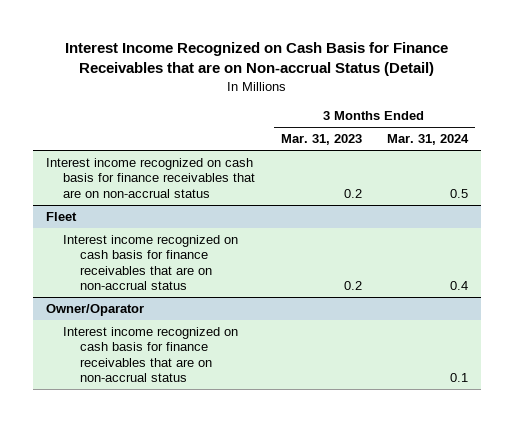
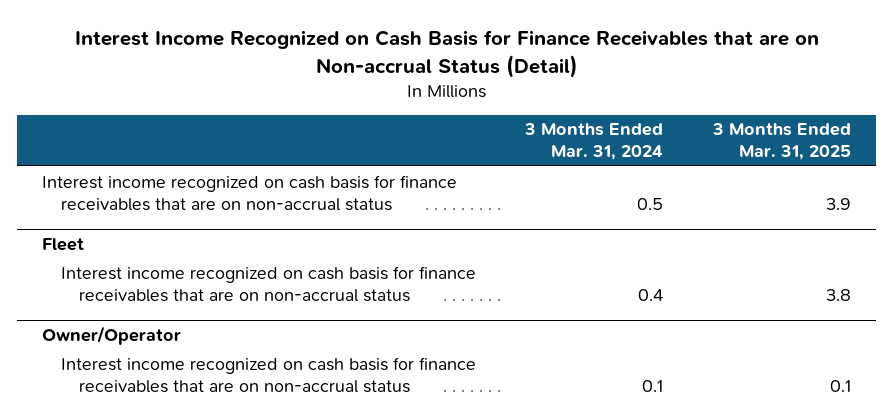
[280,134,362,146] Mar. 31, 2023 -> none
none -> [712,123,852,161] 3 Months Ended Mar. 31, 2025
[45,304,144,317] Owner/Oparator -> [41,325,181,345] Owner/Operator

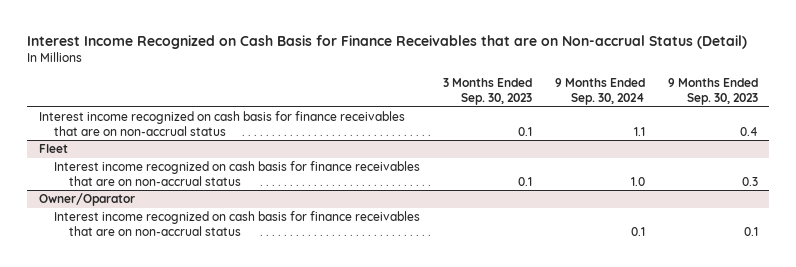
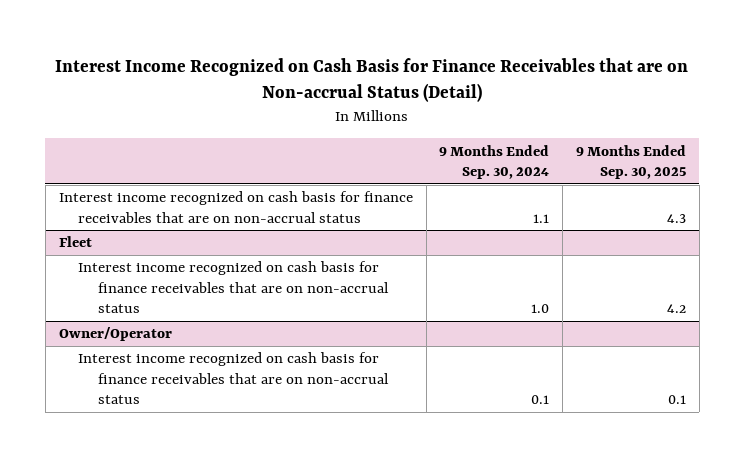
[442,78,532,106] 3 Months Ended Sep. 30, 2023 -> none
[667,78,758,106] 9 Months Ended Sep. 30, 2023 -> none
none -> [576,144,687,180] 9 Months Ended Sep. 30, 2025
[38,193,135,207] Owner/Oparator -> [58,327,172,342] Owner/Operator

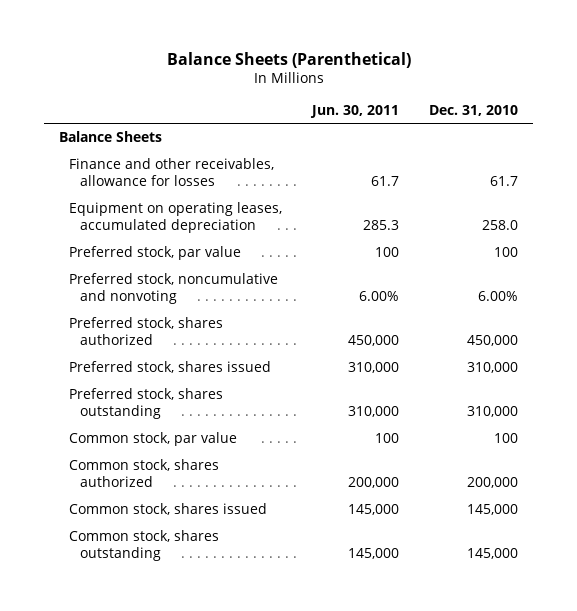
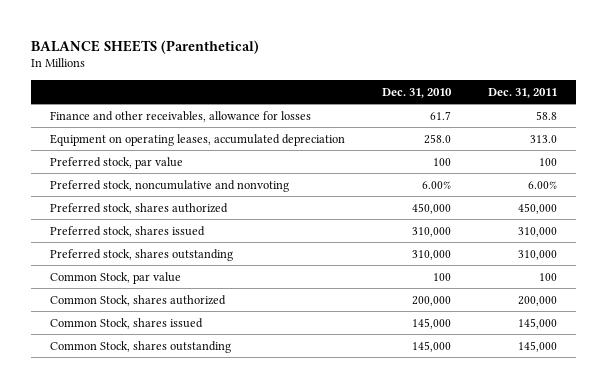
[166,51,411,68] Balance Sheets (Parenthetical) -> [31,39,260,54] BALANCE SHEETS (Parenthetical)
[310,104,400,118] Jun. 30, 2011 -> none
none -> [488,87,558,98] Dec. 31, 2011
[58,131,162,143] Balance Sheets -> none
[69,432,238,447] Common stock, par value -> [49,271,181,284] Common Stock, par value
[69,459,220,488] Common stock, shares authorized -> [49,294,226,306] Common Stock, shares authorized
[69,503,268,516] Common stock, shares issued -> [49,317,203,329] Common Stock, shares issued
[69,530,220,562] Common stock, shares outstanding -> [49,340,231,353] Common Stock, shares outstanding

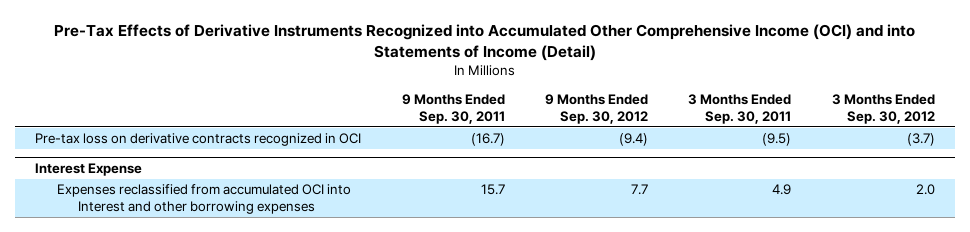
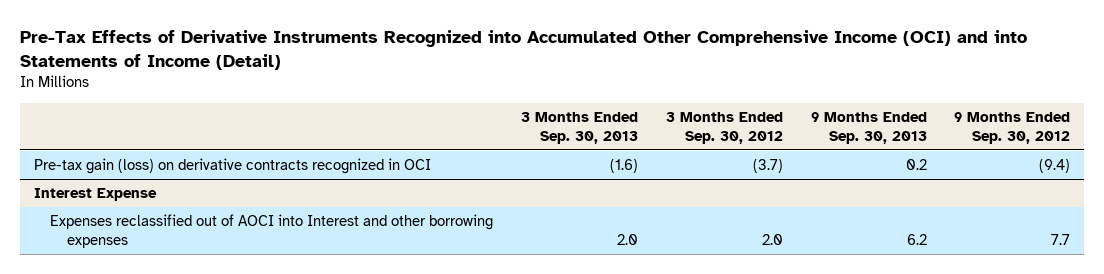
[401,94,505,124] 9 Months Ended Sep. 30, 2011 -> none
[688,94,792,124] 3 Months Ended Sep. 30, 2011 -> none
none -> [521,111,639,144] 3 Months Ended Sep. 30, 2013
none -> [810,111,927,144] 9 Months Ended Sep. 30, 2013
[35,133,362,147] Pre-tax loss on derivative contracts recognized in OCI -> [33,158,431,175] Pre-tax gain (loss) on derivative contracts recognized in OCI
[56,184,351,215] Expenses reclassified from accumulated OCI into Interest and other borrowing expenses -> [50,214,494,249] Expenses reclassified out of AOCI into Interest and other borrowing expenses

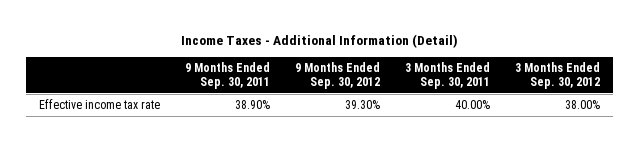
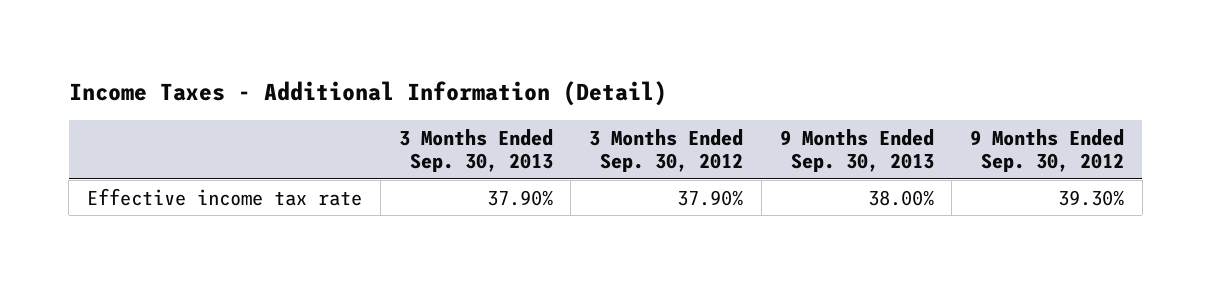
[185,61,271,90] 9 Months Ended Sep. 30, 2011 -> none
[405,61,491,90] 3 Months Ended Sep. 30, 2011 -> none
none -> [398,128,553,173] 3 Months Ended Sep. 30, 2013
none -> [779,128,934,173] 9 Months Ended Sep. 30, 2013
[565,100,601,110] 38.00% -> [677,189,744,206] 37.90%

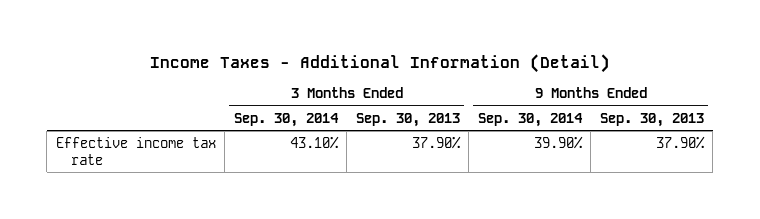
[589,128,744,173] 3 Months Ended Sep. 30, 2012 -> none
[970,128,1125,173] 9 Months Ended Sep. 30, 2012 -> none
none -> [233,112,339,127] Sep. 30, 2014
none -> [477,112,583,127] Sep. 30, 2014
[867,189,934,206] 38.00% -> [655,136,705,150] 37.90%

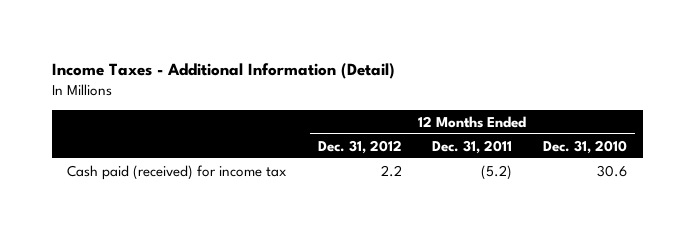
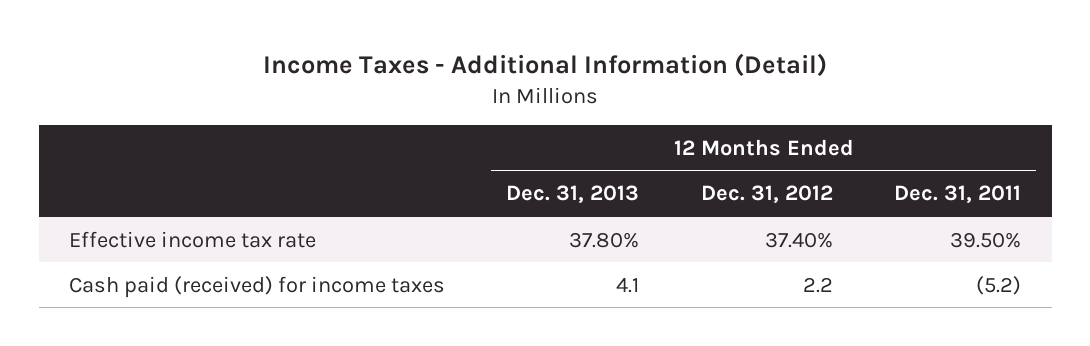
[543,139,628,154] Dec. 31, 2010 -> none
none -> [506,185,640,204] Dec. 31, 2013
none -> [69,230,317,248] Effective income tax rate
[66,164,287,180] Cash paid (received) for income tax -> [69,275,446,298] Cash paid (received) for income taxes

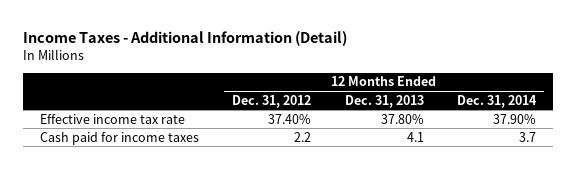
[894,185,1022,204] Dec. 31, 2011 -> none
none -> [456,94,537,108] Dec. 31, 2014
[69,275,446,298] Cash paid (received) for income taxes -> [39,131,199,145] Cash paid for income taxes

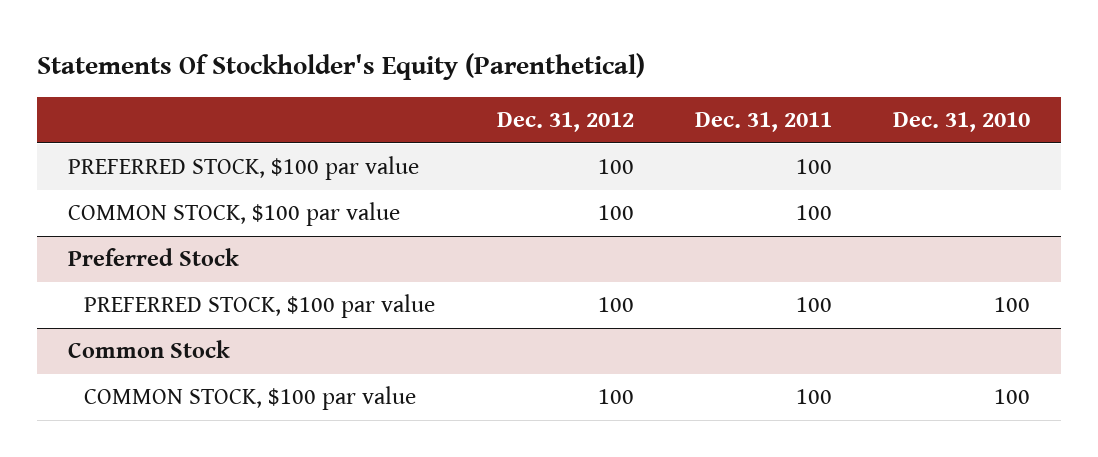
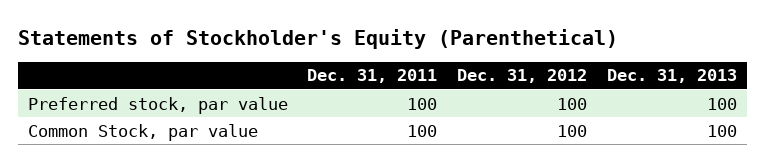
[37,52,646,80] Statements Of Stockholder's Equity (Parenthetical) -> [18,28,619,49] Statements of Stockholder's Equity (Parenthetical)
[892,112,1030,133] Dec. 31, 2010 -> none
none -> [606,69,737,84] Dec. 31, 2013
[67,248,239,267] Preferred Stock -> none
[84,294,436,319] PREFERRED STOCK, $100 par value -> none
[67,340,230,359] Common Stock -> none
[84,386,417,411] COMMON STOCK, $100 par value -> none
[67,156,419,181] PREFERRED STOCK, $100 par value -> [27,96,288,114] Preferred stock, par value
[67,202,400,227] COMMON STOCK, $100 par value -> [27,123,258,141] Common Stock, par value

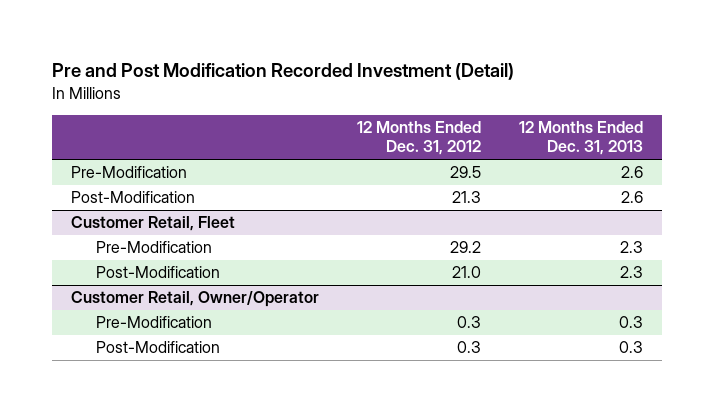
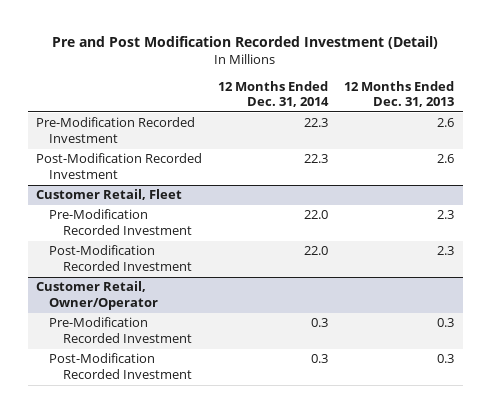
[357,121,482,156] 12 Months Ended Dec. 31, 2012 -> none
none -> [218,80,330,108] 12 Months Ended Dec. 31, 2014
[71,166,188,179] Pre-Modification -> [36,117,196,143] Pre-Modification Recorded Investment
[71,191,196,204] Post-Modification -> [36,153,203,179] Post-Modification Recorded Investment
[96,241,213,254] Pre-Modification -> [49,209,192,235] Pre-Modification Recorded Investment
[96,266,221,279] Post-Modification -> [49,245,192,271] Post-Modification Recorded Investment
[96,316,213,329] Pre-Modification -> [49,317,192,343] Pre-Modification Recorded Investment
[96,341,221,354] Post-Modification -> [49,353,192,379] Post-Modification Recorded Investment

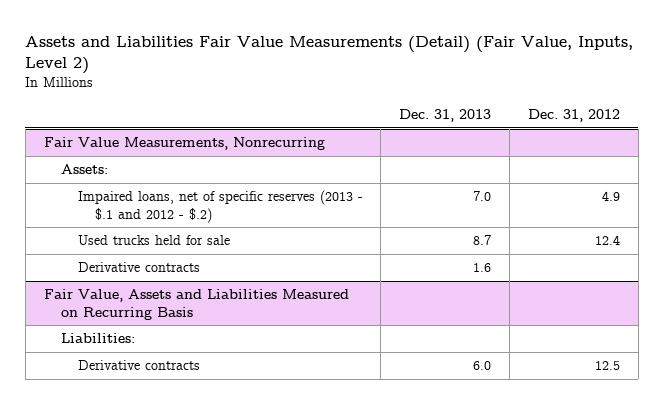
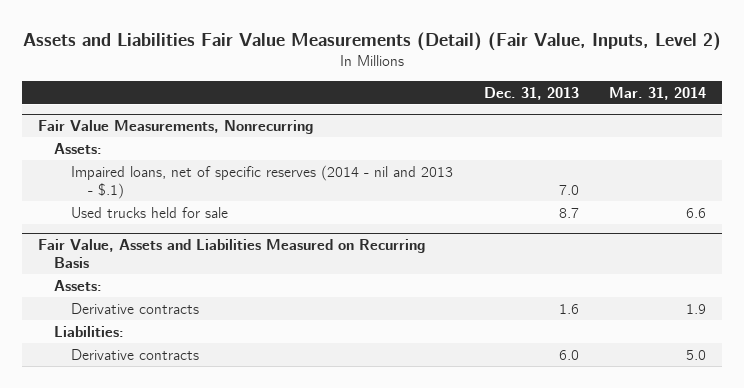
[527,109,620,123] Dec. 31, 2012 -> none
none -> [609,86,707,100] Mar. 31, 2014
[77,190,363,223] Impaired loans, net of specific reserves (2013 - $.1 and 2012 - $.2) -> [70,164,453,199] Impaired loans, net of specific reserves (2014 - nil and 2013 - $.1)
[77,262,200,273] Derivative contracts -> none
none -> [54,279,103,291] Assets:
none -> [70,302,199,314] Derivative contracts

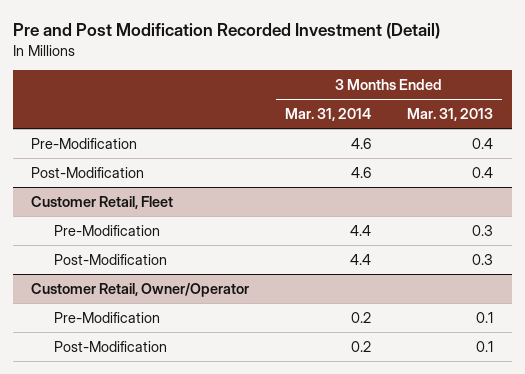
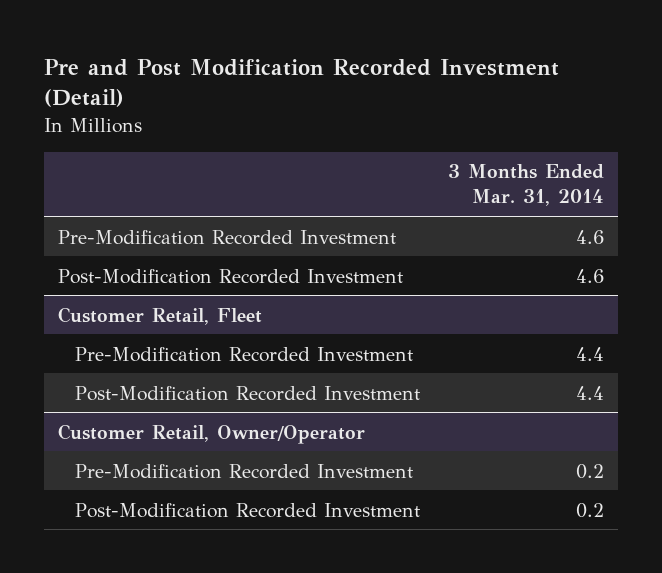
[407,107,494,121] Mar. 31, 2013 -> none
[31,137,138,149] Pre-Modification -> [58,229,397,245] Pre-Modification Recorded Investment
[31,166,145,178] Post-Modification -> [58,268,404,284] Post-Modification Recorded Investment
[53,224,160,236] Pre-Modification -> [74,346,413,362] Pre-Modification Recorded Investment
[53,253,167,265] Post-Modification -> [74,385,420,401] Post-Modification Recorded Investment
[53,311,160,323] Pre-Modification -> [74,463,413,479] Pre-Modification Recorded Investment
[53,340,167,352] Post-Modification -> [74,502,420,518] Post-Modification Recorded Investment

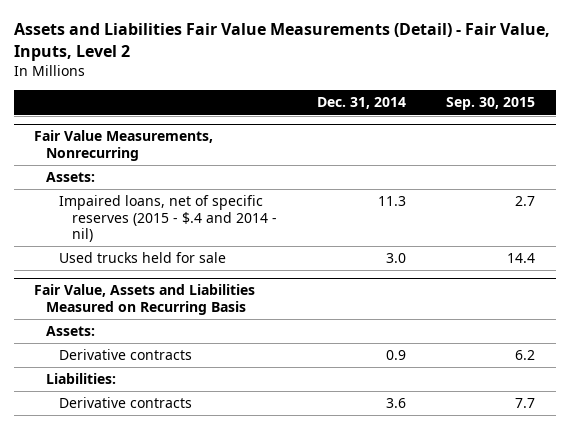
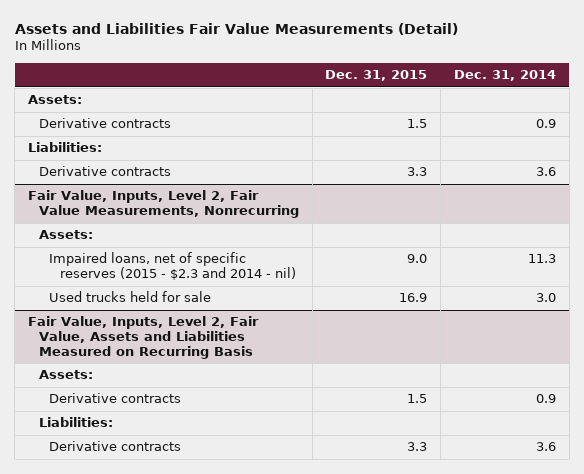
[13,23,550,62] Assets and Liabilities Fair Value Measurements (Detail) - Fair Value, Inputs, Level 2 -> [14,22,458,35] Assets and Liabilities Fair Value Measurements (Detail)
[446,97,536,111] Sep. 30, 2015 -> none
none -> [325,70,428,82] Dec. 31, 2015
[33,130,213,161] Fair Value Measurements, Nonrecurring -> none
none -> [38,118,171,129] Derivative contracts
none -> [28,142,103,153] Liabilities:
none -> [38,166,171,177] Derivative contracts
none -> [28,190,299,219] Fair Value, Inputs, Level 2, Fair Value Measurements, Nonrecurring
none -> [38,230,93,240] Assets:
[58,195,277,243] Impaired loans, net of specific reserves (2015 - $.4 and 2014 - nil) -> [49,252,296,281] Impaired loans, net of specific reserves (2015 - $2.3 and 2014 - nil)
[33,284,255,315] Fair Value, Assets and Liabilities Measured on Recurring Basis -> [28,316,260,359] Fair Value, Inputs, Level 2, Fair Value, Assets and Liabilities Measured on Recurring Basis

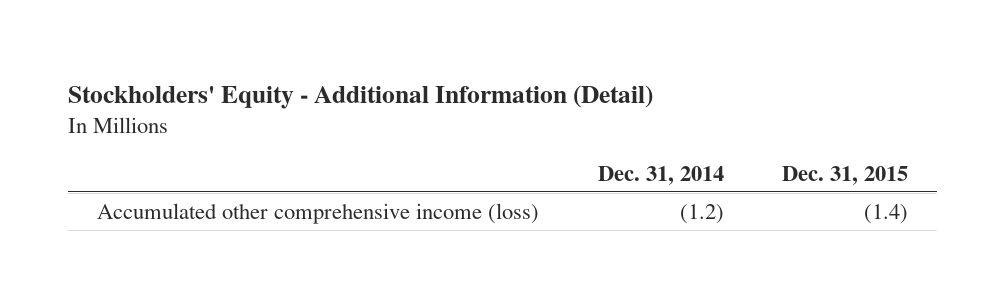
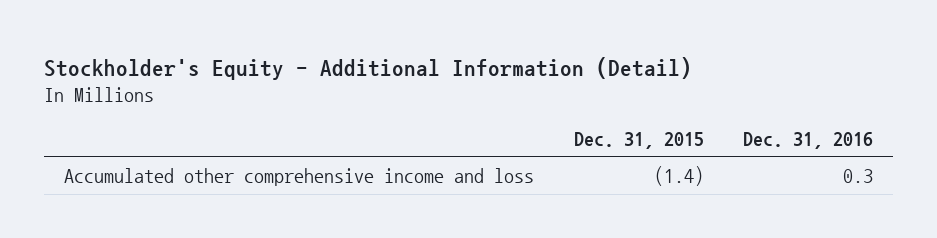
[68,84,654,109] Stockholders' Equity - Additional Information (Detail) -> [43,56,692,80] Stockholder's Equity - Additional Information (Detail)
[597,165,724,185] Dec. 31, 2014 -> none
none -> [743,131,874,149] Dec. 31, 2016
[97,202,540,224] Accumulated other comprehensive income (loss) -> [63,168,534,187] Accumulated other comprehensive income and loss

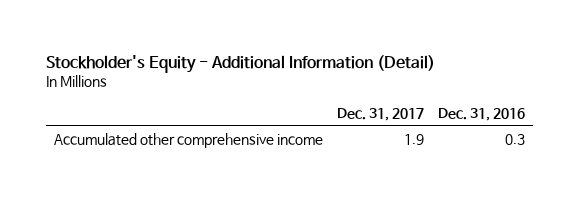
[573,131,704,149] Dec. 31, 2015 -> none
none -> [337,107,425,121] Dec. 31, 2017
[63,168,534,187] Accumulated other comprehensive income and loss -> [53,132,323,148] Accumulated other comprehensive income

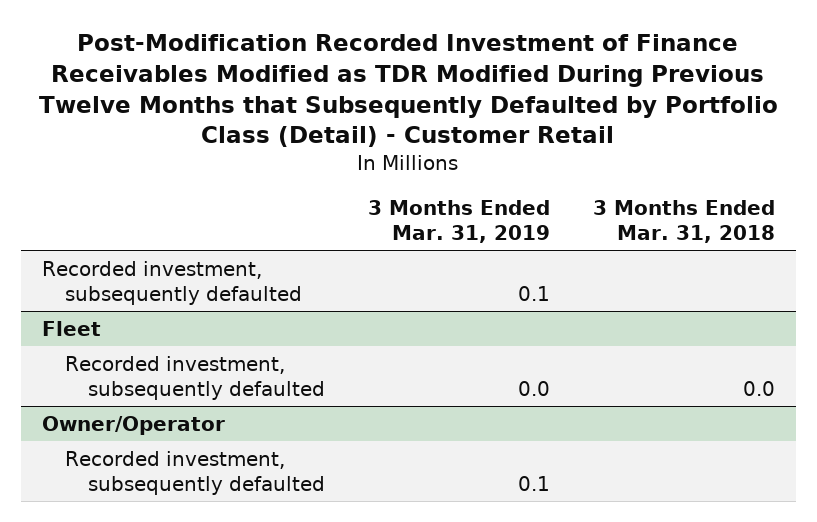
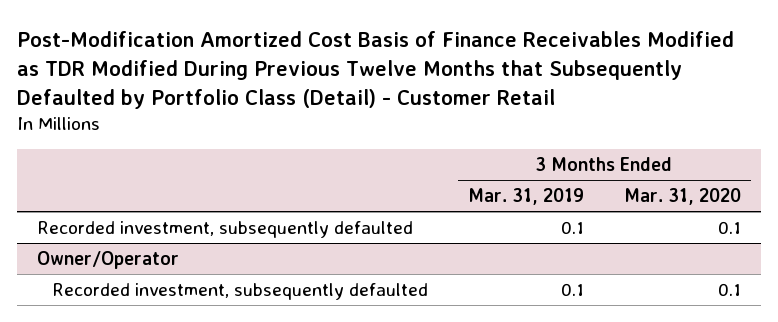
[39,34,779,148] Post-Modification Recorded Investment of Finance Receivables Modified as TDR Modified During Previous Twelve Months that Subsequently Defaulted by Portfolio Class (Detail) - Customer Retail -> [17,30,735,109] Post-Modification Amortized Cost Basis of Finance Receivables Modified as TDR Modified During Previous Twelve Months that Subsequently Defaulted by Portfolio Class (Detail) - Customer Retail
[592,199,775,243] 3 Months Ended Mar. 31, 2018 -> none
none -> [623,188,741,206] Mar. 31, 2020
[42,320,102,336] Fleet -> none
[64,355,325,400] Recorded investment, subsequently defaulted -> none

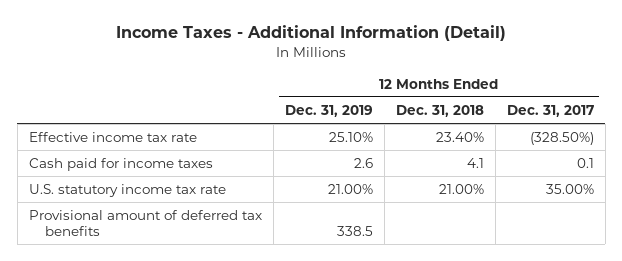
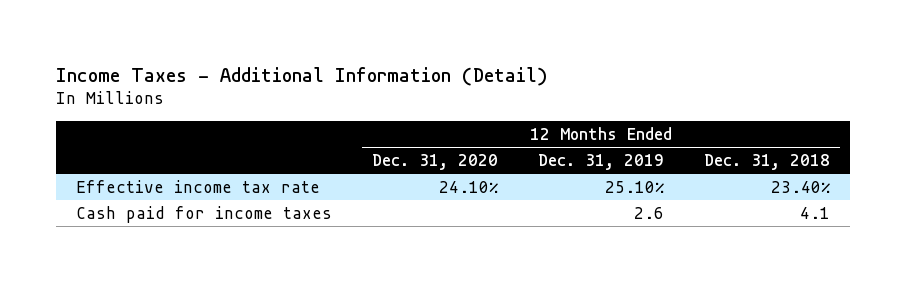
[506,104,594,117] Dec. 31, 2017 -> none
none -> [371,154,498,171] Dec. 31, 2020
[28,183,226,197] U.S. statutory income tax rate -> none
[28,209,262,236] Provisional amount of deferred tax benefits -> none

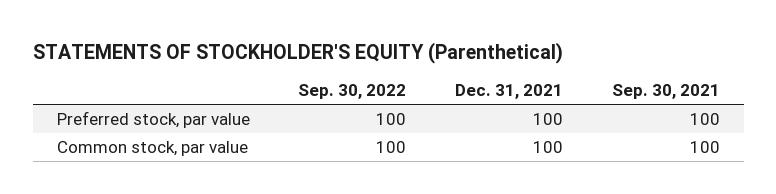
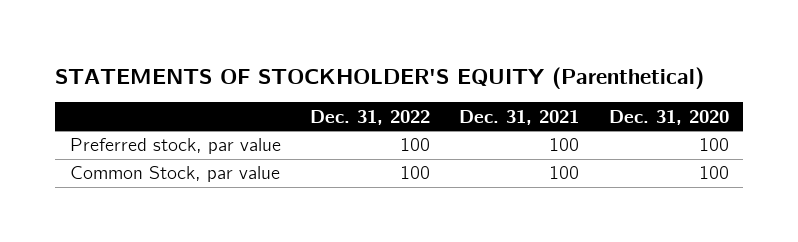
[298,84,407,100] Sep. 30, 2022 -> none
[611,84,720,100] Sep. 30, 2021 -> none
none -> [309,109,430,125] Dec. 31, 2022
none -> [608,109,729,125] Dec. 31, 2020
[56,141,248,157] Common stock, par value -> [69,166,280,183] Common Stock, par value

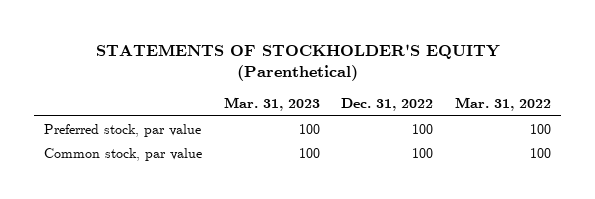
[459,109,580,125] Dec. 31, 2021 -> none
[608,109,729,125] Dec. 31, 2020 -> none
none -> [223,97,320,112] Mar. 31, 2023
none -> [454,97,551,112] Mar. 31, 2022
[69,166,280,183] Common Stock, par value -> [44,147,203,161] Common stock, par value

